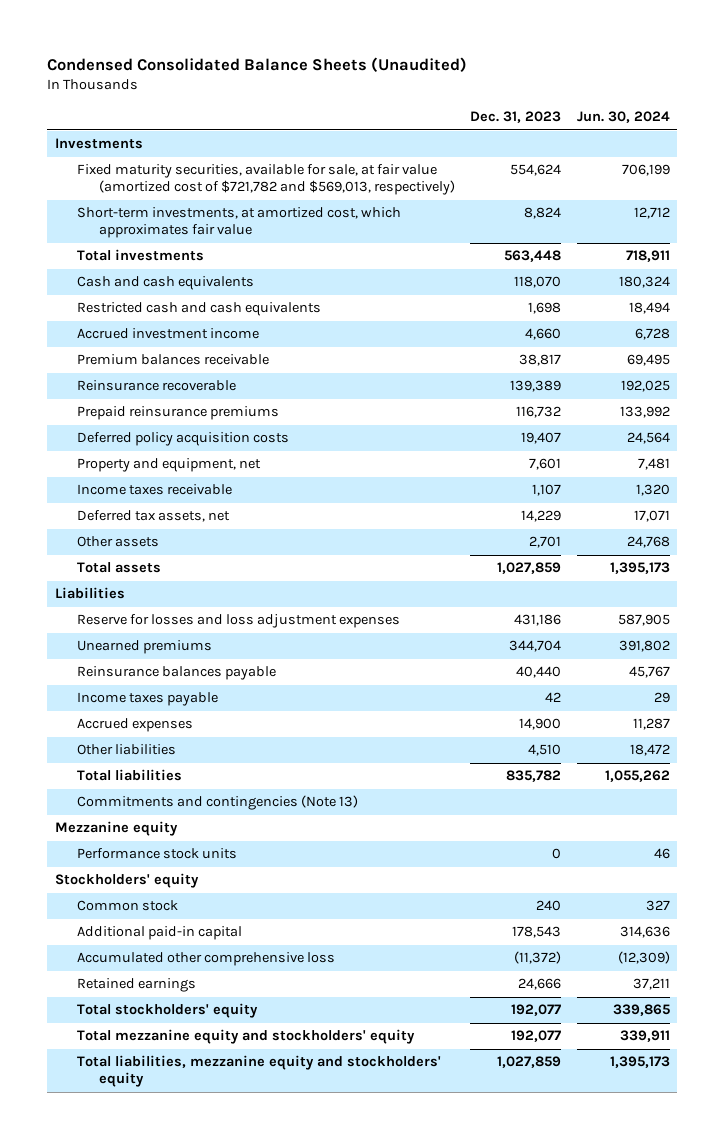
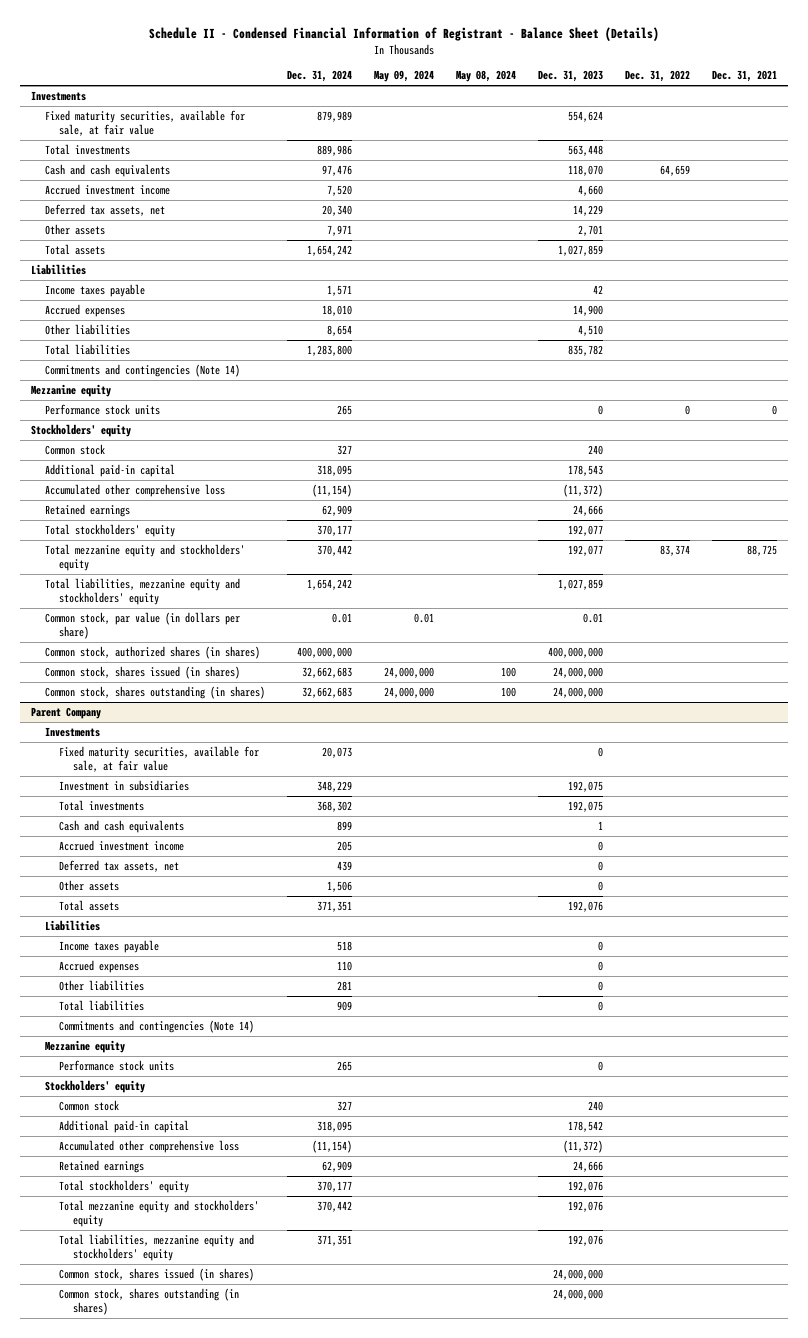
[47,56,468,72] Condensed Consolidated Balance Sheets (Unaudited) -> [149,27,660,42] Schedule II - Condensed Financial Information of Registrant - Balance Sheet (Details)
[576,111,670,124] Jun. 30, 2024 -> none
none -> [287,70,353,83] Dec. 31, 2024
none -> [374,70,435,83] May 09, 2024
none -> [455,70,516,83] May 08, 2024
none -> [624,70,690,83] Dec. 31, 2022
none -> [711,70,777,83] Dec. 31, 2021
[77,207,402,239] Short-term investments, at amortized cost, which approximates fair value -> none
[77,164,456,196] Fixed maturity securities, available for sale, at fair value (amortized cost of $721,782 and $569,013, respectively) -> [45,109,246,137] Fixed maturity securities, available for sale, at fair value
[77,302,322,317] Restricted cash and cash equivalents -> none
[77,354,270,366] Premium balances receivable -> none
[77,380,237,392] Reinsurance recoverable -> none
[77,406,280,421] Prepaid reinsurance premiums -> none
[77,432,290,447] Deferred policy acquisition costs -> none
[77,458,262,473] Property and equipment, net -> none
[77,484,233,496] Income taxes receivable -> none
[77,614,401,629] Reserve for losses and loss adjustment expenses -> none
[77,640,213,655] Unearned premiums -> none
[77,666,277,681] Reinsurance balances payable -> none
[77,795,359,811] Commitments and contingencies (Note 13) -> [45,363,241,377] Commitments and contingencies (Note 14)
none -> [45,611,241,640] Common stock, par value (in dollars per share)
none -> [45,645,261,659] Common stock, authorized shares (in shares)
none -> [45,665,241,679] Common stock, shares issued (in shares)
none -> [45,685,266,699] Common stock, shares outstanding (in shares)
none -> [31,706,102,719] Parent Company
none -> [45,726,101,737] Investments
none -> [58,745,259,773] Fixed maturity securities, available for sale, at fair value
none -> [58,779,189,791] Investment in subsidiaries
none -> [58,799,144,811] Total investments
none -> [58,819,184,833] Cash and cash equivalents
none -> [58,839,184,851] Accrued investment income
none -> [58,859,179,872] Deferred tax assets, net
none -> [58,879,119,891] Other assets
none -> [58,899,119,911] Total assets
none -> [45,919,101,931] Liabilities
none -> [58,939,159,953] Income taxes payable
none -> [58,959,139,973] Accrued expenses
none -> [58,979,144,991] Other liabilities
none -> [58,999,144,1011] Total liabilities
none -> [58,1019,254,1033] Commitments and contingencies (Note 14)
none -> [45,1039,126,1053] Mezzanine equity
none -> [58,1059,174,1071] Performance stock units
none -> [45,1079,146,1093] Stockholders' equity
none -> [58,1099,119,1111] Common stock
none -> [58,1119,189,1133] Additional paid-in capital
none -> [58,1139,239,1153] Accumulated other comprehensive loss
none -> [58,1159,144,1173] Retained earnings
none -> [58,1179,189,1193] Total stockholders' equity
none -> [58,1199,259,1228] Total mezzanine equity and stockholders' equity
none -> [58,1233,254,1262] Total liabilities, mezzanine equity and stockholders' equity
none -> [58,1267,254,1281] Common stock, shares issued (in shares)
none -> [58,1287,239,1316] Common stock, shares outstanding (in shares)

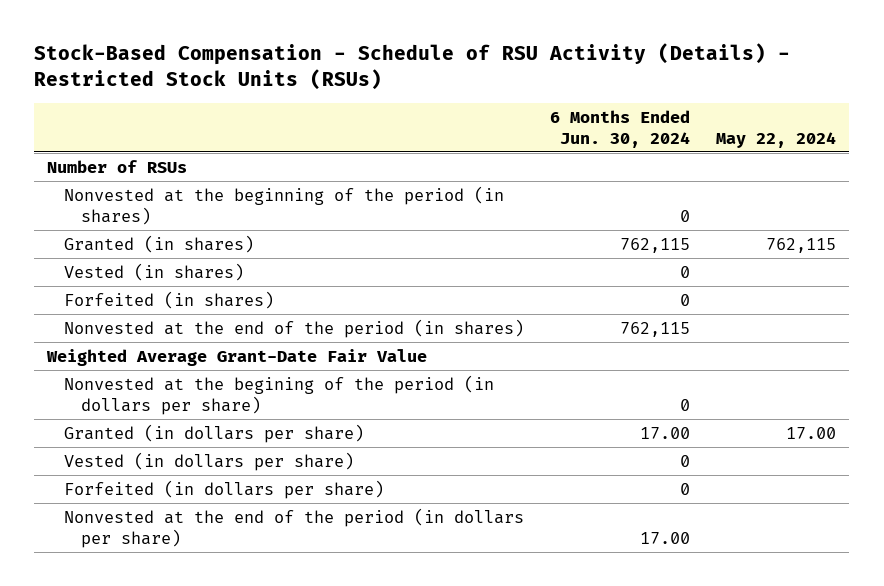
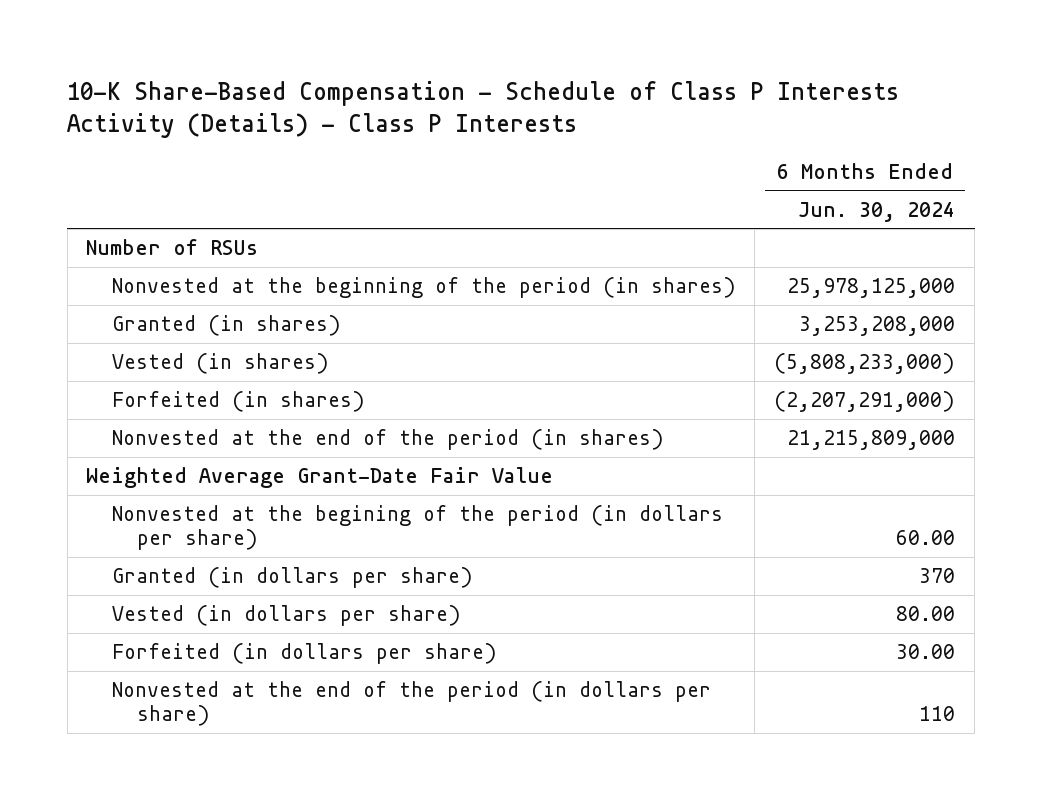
[34,43,791,91] Stock-Based Compensation - Schedule of RSU Activity (Details) - Restricted Stock Units (RSUs) -> [67,80,900,138] 10-K Share-Based Compensation - Schedule of Class P Interests Activity (Details) - Class P Interests
[716,131,837,148] May 22, 2024 -> none
[680,209,691,222] 0 -> [787,278,956,299] 25,978,125,000
[620,237,691,253] 762,115 -> [799,316,956,337] 3,253,208,000
[680,265,691,278] 0 -> [774,353,956,375] (5,808,233,000)
[680,293,691,306] 0 -> [774,391,956,413] (2,207,291,000)
[620,321,691,337] 762,115 -> [787,430,956,451] 21,215,809,000
[680,398,691,411] 0 -> [896,530,956,546] 60.00
[640,426,691,439] 17.00 -> [919,568,956,584] 370
[680,454,691,467] 0 -> [896,606,956,622] 80.00
[680,482,691,495] 0 -> [896,644,956,660] 30.00
[640,531,691,544] 17.00 -> [919,706,956,722] 110

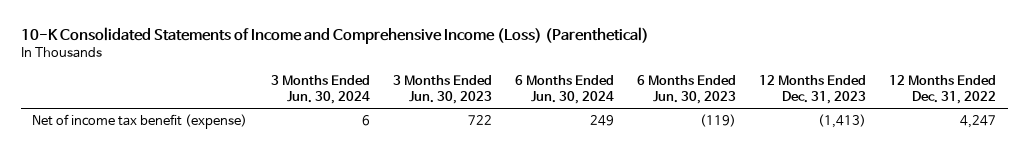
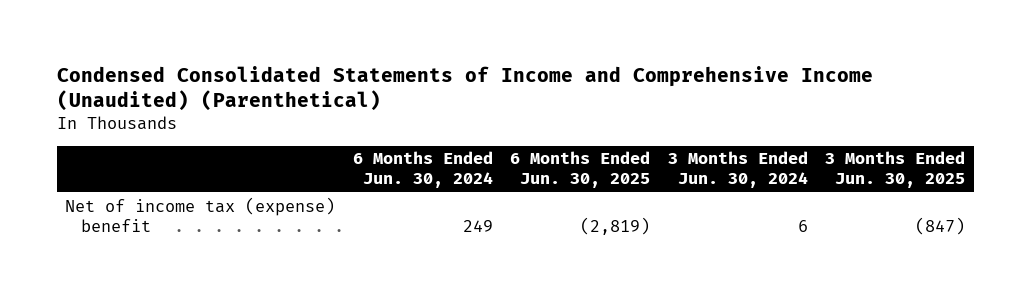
[20,27,649,45] 10-K Consolidated Statements of Income and Comprehensive Income (Loss) (Parenthetical) -> [56,65,873,112] Condensed Consolidated Statements of Income and Comprehensive Income (Unaudited) (Parenthetical)
[392,75,492,105] 3 Months Ended Jun. 30, 2023 -> none
[637,75,737,105] 6 Months Ended Jun. 30, 2023 -> none
[759,75,867,105] 12 Months Ended Dec. 31, 2023 -> none
[889,75,997,105] 12 Months Ended Dec. 31, 2022 -> none
none -> [510,151,651,189] 6 Months Ended Jun. 30, 2025
none -> [825,151,966,189] 3 Months Ended Jun. 30, 2025
[32,114,248,130] Net of income tax benefit (expense) -> [65,196,336,232] Net of income tax (expense) benefit

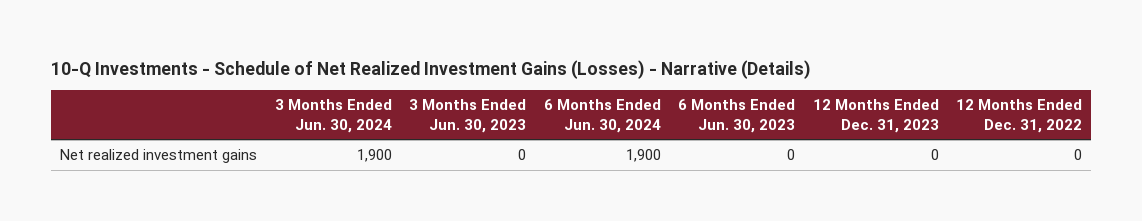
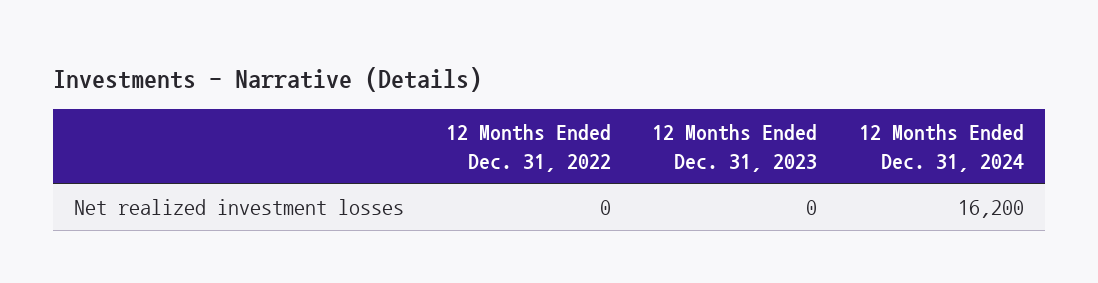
[51,59,812,79] 10-Q Investments - Schedule of Net Realized Investment Gains (Losses) - Narrative (Details) -> [52,67,482,93] Investments - Narrative (Details)
[274,99,392,133] 3 Months Ended Jun. 30, 2024 -> none
[409,99,527,133] 3 Months Ended Jun. 30, 2023 -> none
[543,99,661,133] 6 Months Ended Jun. 30, 2024 -> none
[678,99,796,133] 6 Months Ended Jun. 30, 2023 -> none
none -> [859,123,1025,172] 12 Months Ended Dec. 31, 2024
[60,149,258,164] Net realized investment gains -> [73,198,404,215] Net realized investment losses

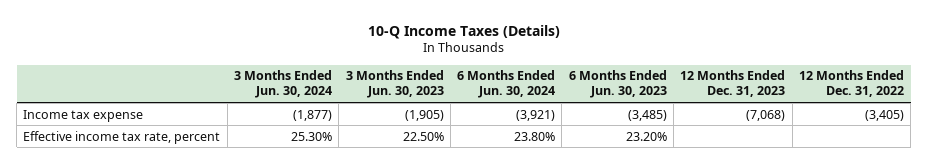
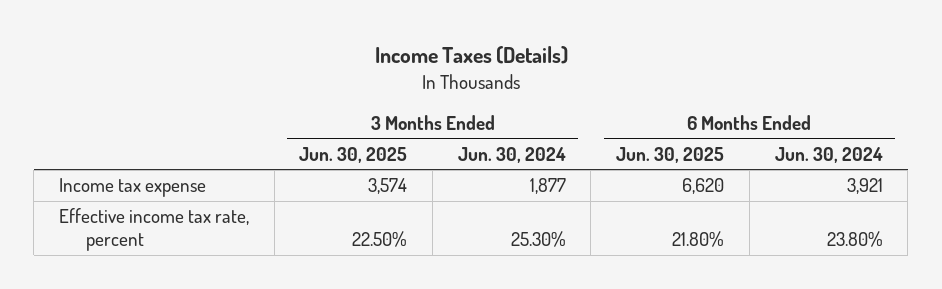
[367,24,560,39] 10-Q Income Taxes (Details) -> [374,46,568,65] Income Taxes (Details)
[345,70,444,99] 3 Months Ended Jun. 30, 2023 -> none
[568,70,667,99] 6 Months Ended Jun. 30, 2023 -> none
[680,70,786,98] 12 Months Ended Dec. 31, 2023 -> none
[798,70,904,98] 12 Months Ended Dec. 31, 2022 -> none
none -> [299,146,408,163] Jun. 30, 2025
none -> [616,146,725,163] Jun. 30, 2025
[293,109,333,121] (1,877) -> [529,178,566,195] 1,877
[516,109,556,121] (3,921) -> [846,178,883,195] 3,921

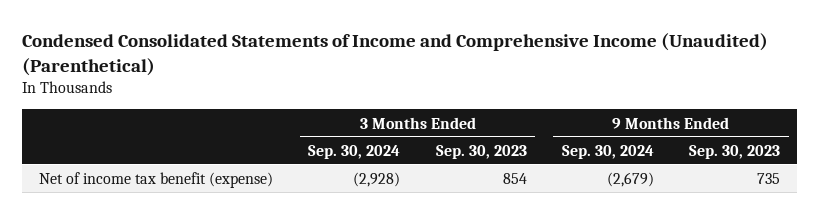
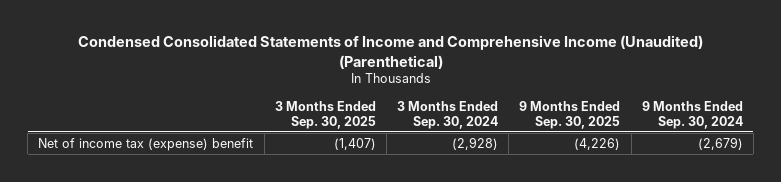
[435,144,527,159] Sep. 30, 2023 -> none
[688,144,780,159] Sep. 30, 2023 -> none
none -> [274,101,376,129] 3 Months Ended Sep. 30, 2025
none -> [519,101,621,129] 9 Months Ended Sep. 30, 2025
[39,172,274,189] Net of income tax benefit (expense) -> [38,138,254,152] Net of income tax (expense) benefit

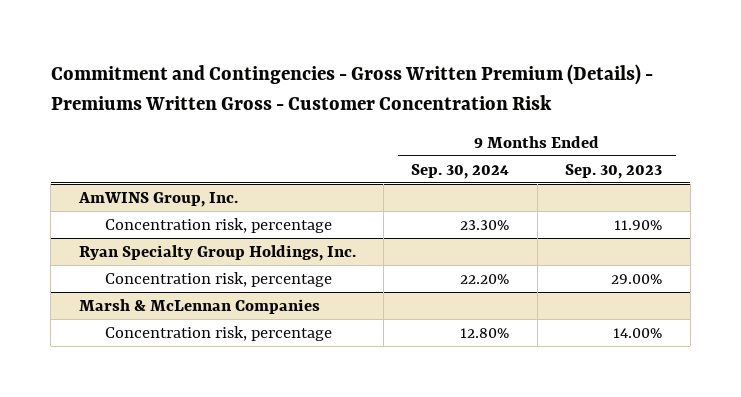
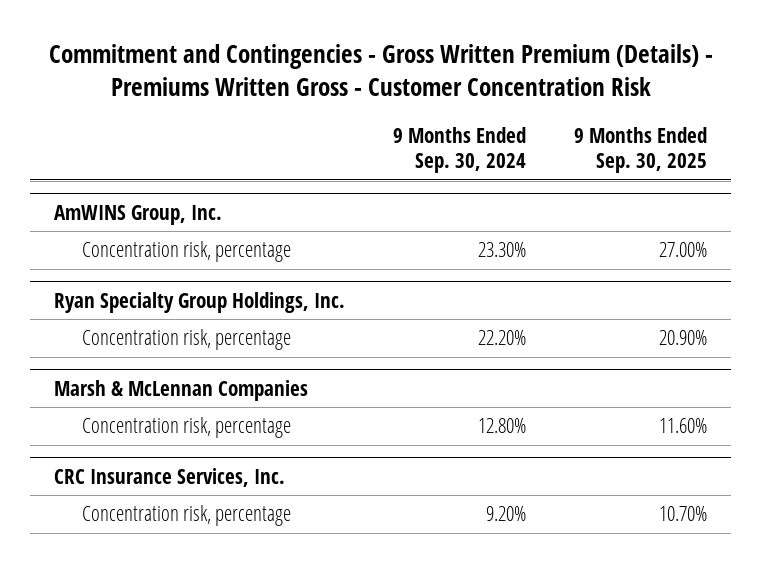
[565,163,663,179] Sep. 30, 2023 -> none
none -> [573,127,707,174] 9 Months Ended Sep. 30, 2025
none -> [54,467,286,487] CRC Insurance Services, Inc.
none -> [82,505,292,527] Concentration risk, percentage

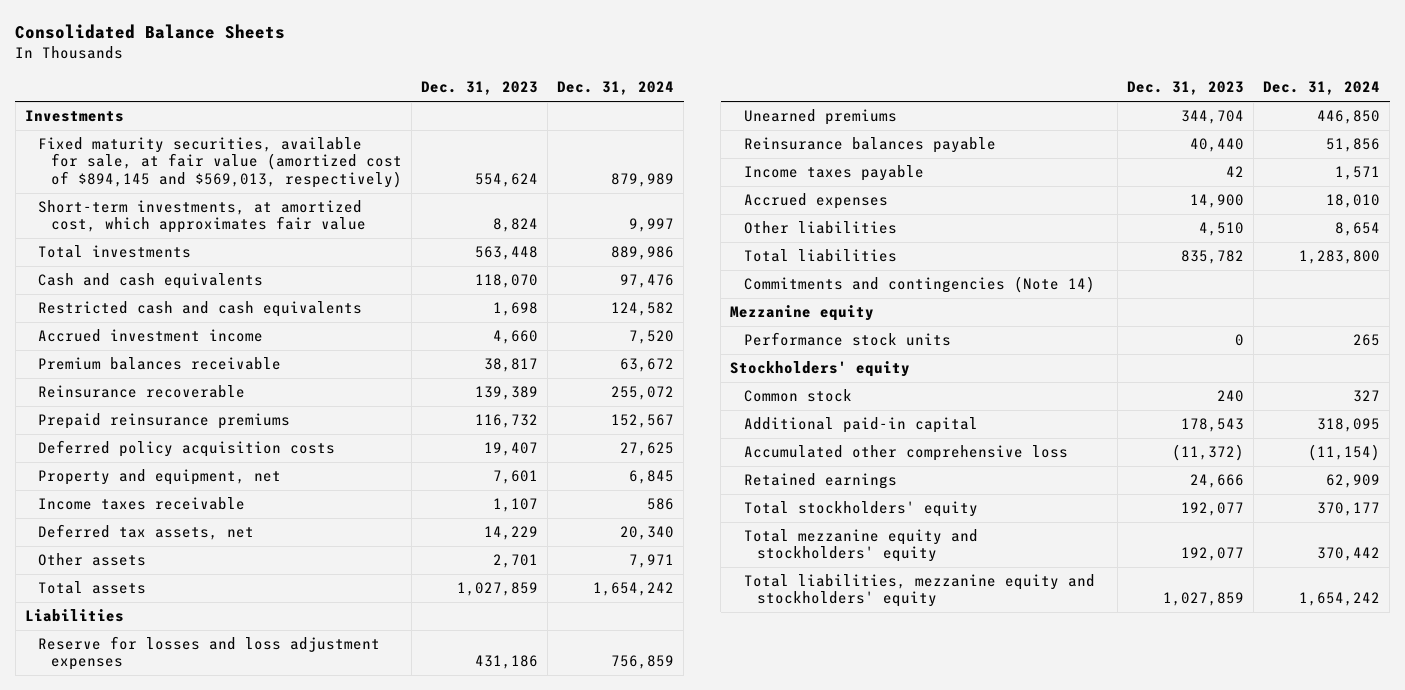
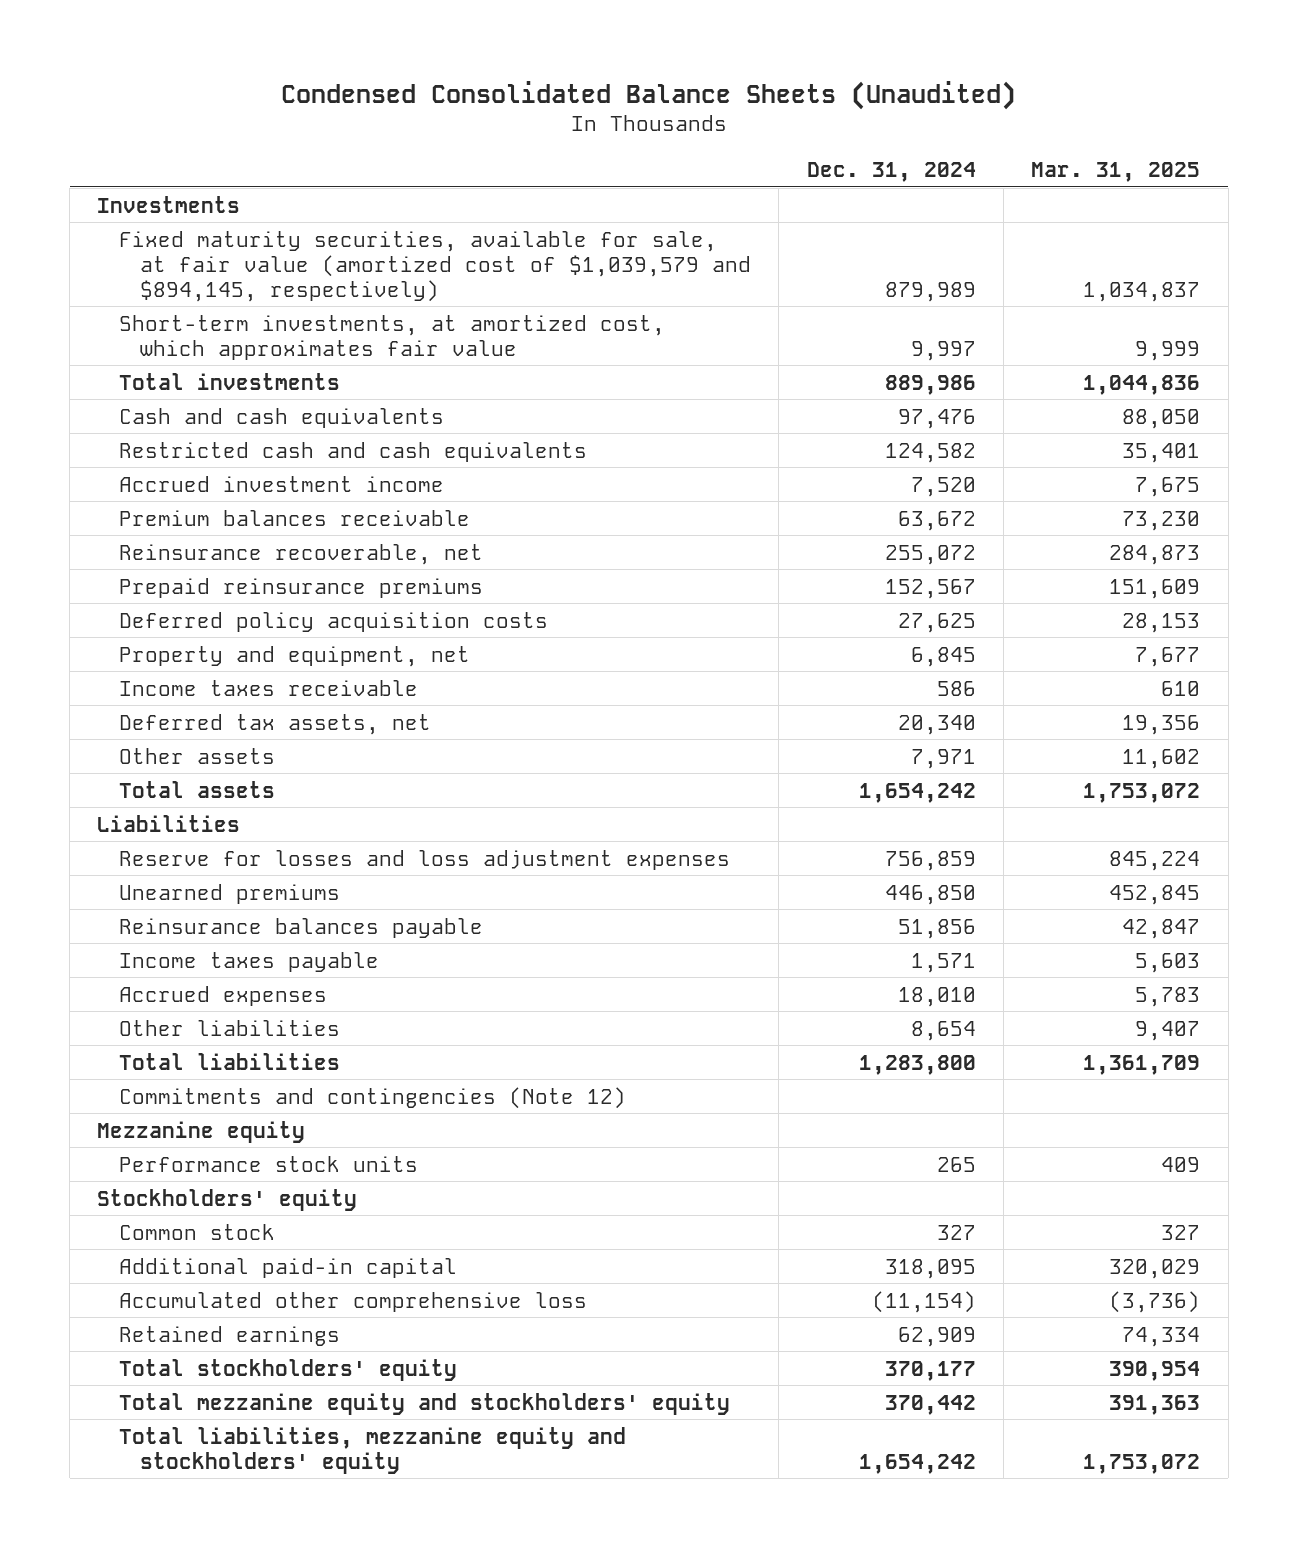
[15,24,286,40] Consolidated Balance Sheets -> [280,80,1016,110] Condensed Consolidated Balance Sheets (Unaudited)
[421,81,539,96] Dec. 31, 2023 -> none
none -> [1031,162,1201,183] Mar. 31, 2025
[38,137,403,188] Fixed maturity securities, available for sale, at fair value (amortized cost of $894,145 and $569,013, respectively) -> [118,230,751,302] Fixed maturity securities, available for sale, at fair value (amortized cost of $1,039,579 and $894,145, respectively)
[38,385,246,399] Reinsurance recoverable -> [118,543,483,565] Reinsurance recoverable, net
[743,276,1095,294] Commitments and contingencies (Note 14) -> [118,1086,626,1109] Commitments and contingencies (Note 12)

